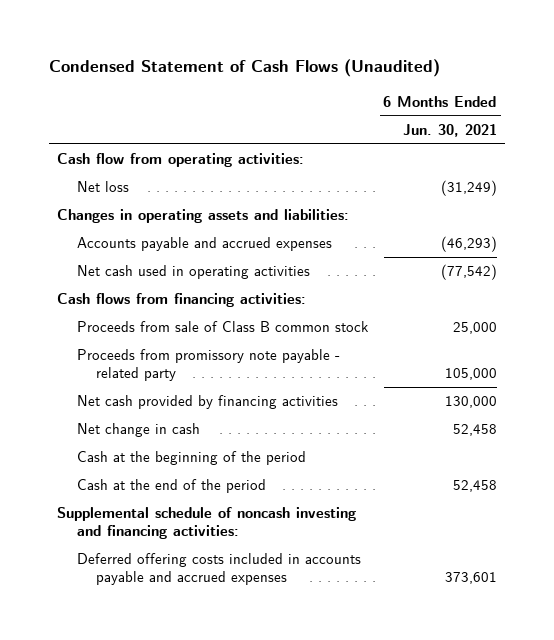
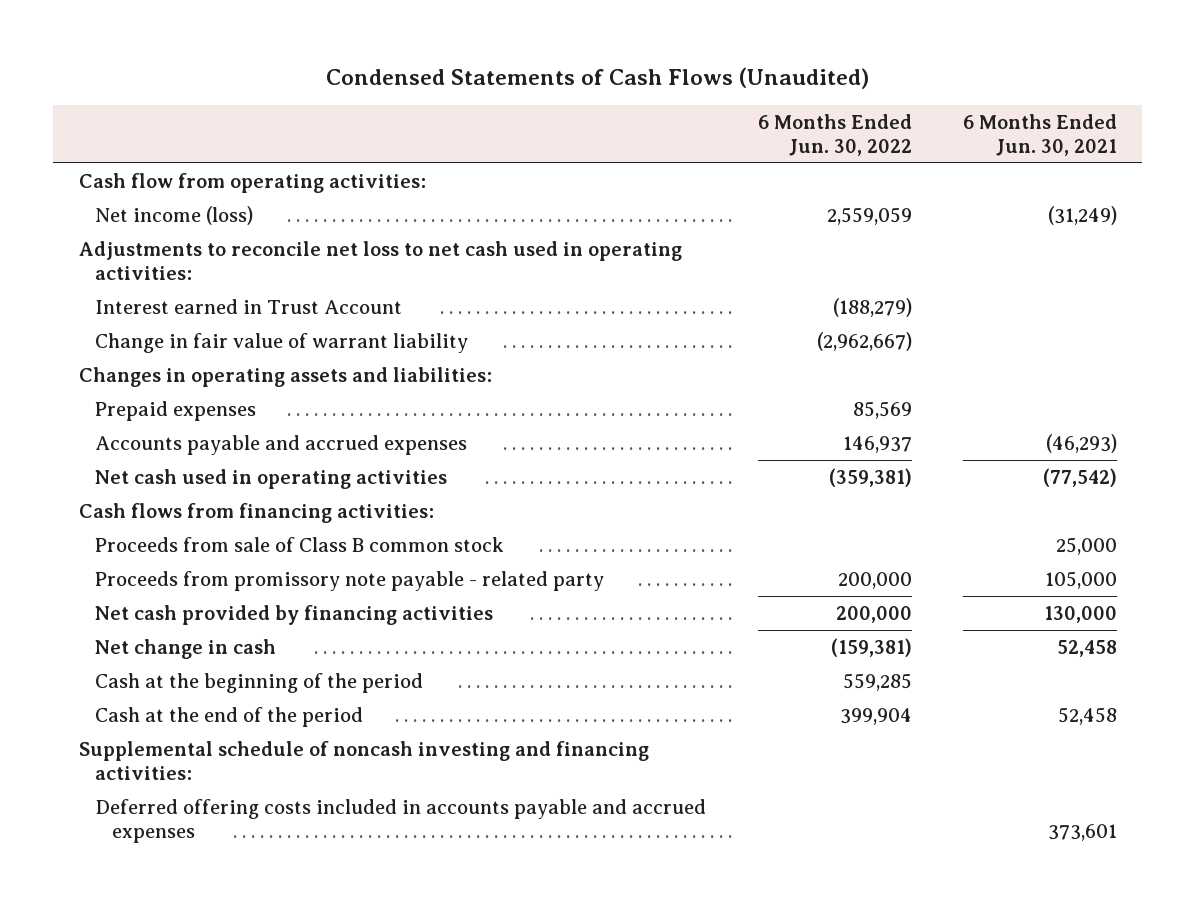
[49,59,441,78] Condensed Statement of Cash Flows (Unaudited) -> [325,66,869,89] Condensed Statements of Cash Flows (Unaudited)
none -> [757,113,912,156] 6 Months Ended Jun. 30, 2022
[76,181,129,193] Net loss -> [95,205,254,225] Net income (loss)
none -> [79,240,683,280] Adjustments to reconcile net loss to net cash used in operating activities:
none -> [95,298,403,314] Interest earned in Trust Account
none -> [95,332,469,353] Change in fair value of warrant liability
none -> [95,400,257,421] Prepaid expenses

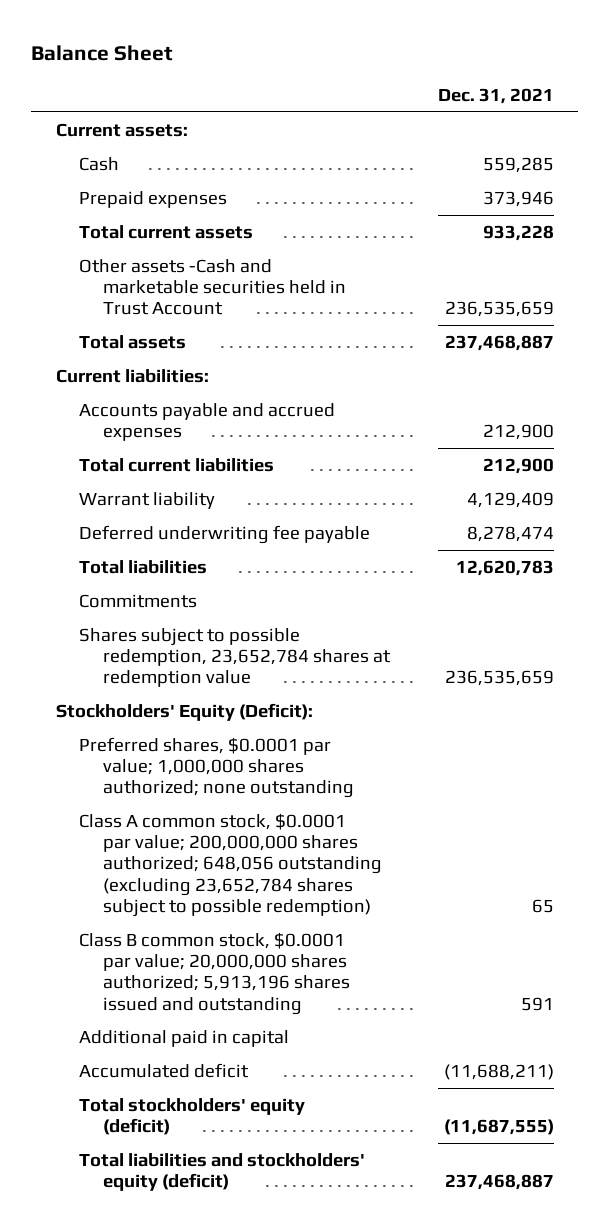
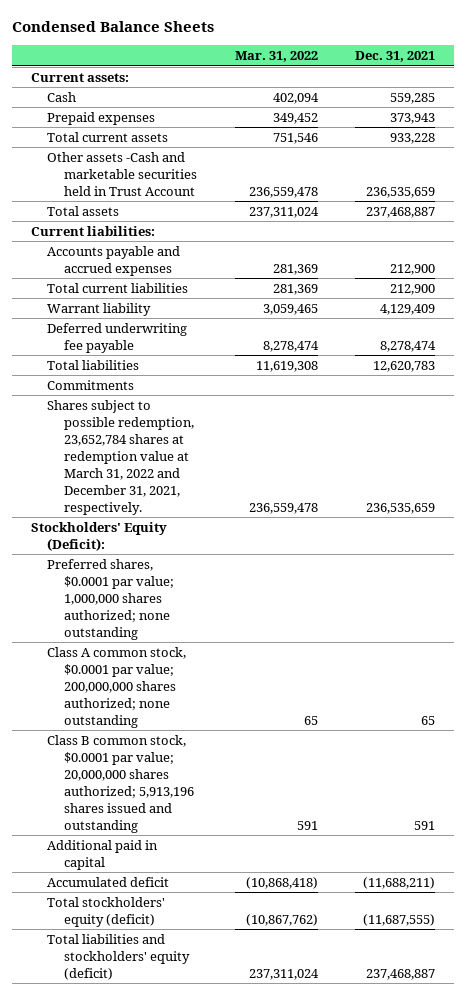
[31,44,174,61] Balance Sheet -> [11,21,214,33] Condensed Balance Sheets
none -> [234,51,318,63] Mar. 31, 2022
[483,190,555,207] 373,946 -> [390,112,436,124] 373,943
[79,627,391,688] Shares subject to possible redemption, 23,652,784 shares at redemption value -> [47,399,195,515] Shares subject to possible redemption, 23,652,784 shares at redemption value at March 31, 2022 and December 31, 2021, respectively.
[79,812,382,917] Class A common stock, $0.0001 par value; 200,000,000 shares authorized; 648,056 outstanding (excluding 23,652,784 shares subject to possible redemption) -> [47,646,187,728] Class A common stock, $0.0001 par value; 200,000,000 shares authorized; none outstanding

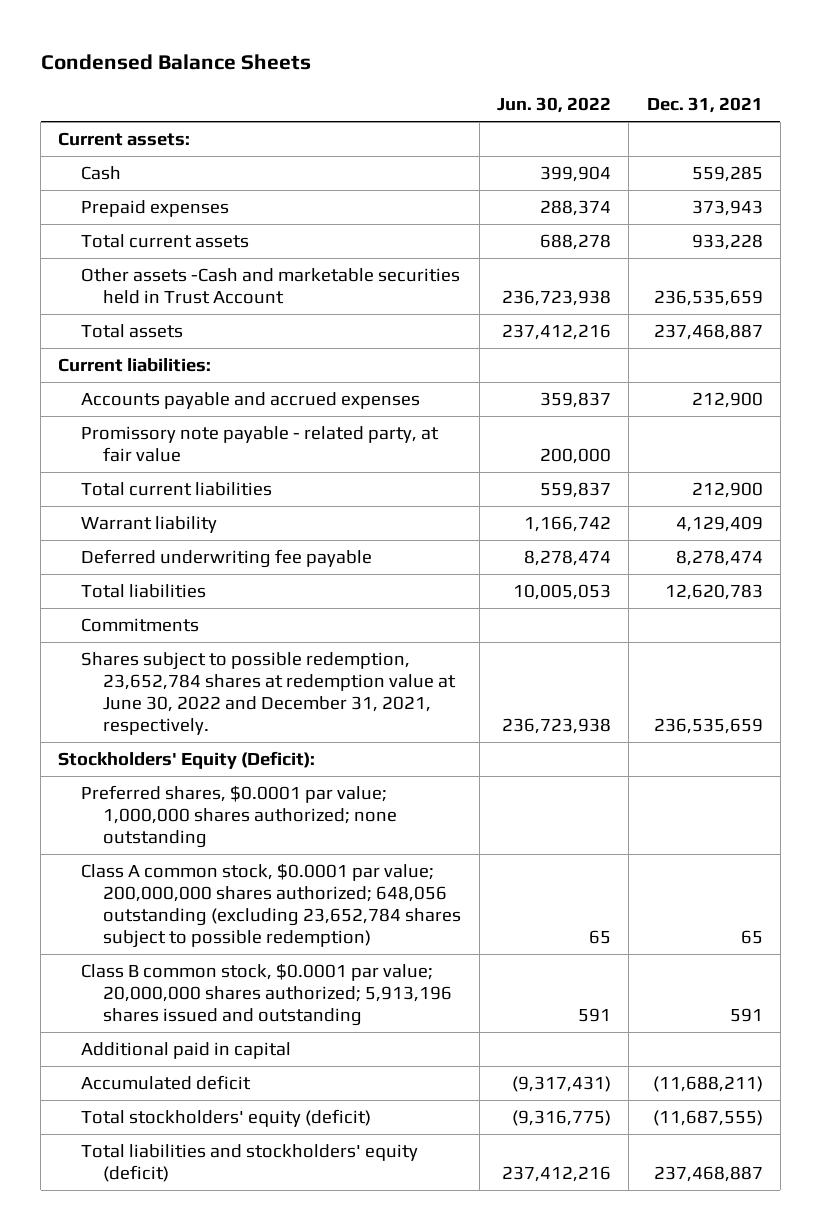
[234,51,318,63] Mar. 31, 2022 -> none
none -> [496,97,611,114] Jun. 30, 2022
none -> [80,425,439,462] Promissory note payable - related party, at fair value
[47,399,195,515] Shares subject to possible redemption, 23,652,784 shares at redemption value at March 31, 2022 and December 31, 2021, respectively. -> [80,651,457,735] Shares subject to possible redemption, 23,652,784 shares at redemption value at June 30, 2022 and December 31, 2021, respectively.
[47,646,187,728] Class A common stock, $0.0001 par value; 200,000,000 shares authorized; none outstanding -> [80,862,462,948] Class A common stock, $0.0001 par value; 200,000,000 shares authorized; 648,056 outstanding (excluding 23,652,784 shares subject to possible redemption)

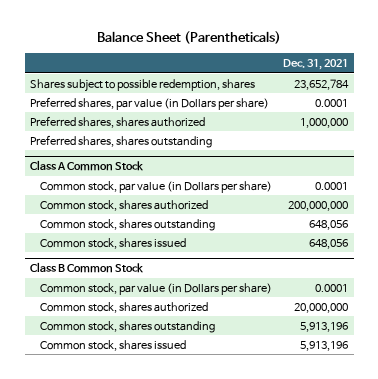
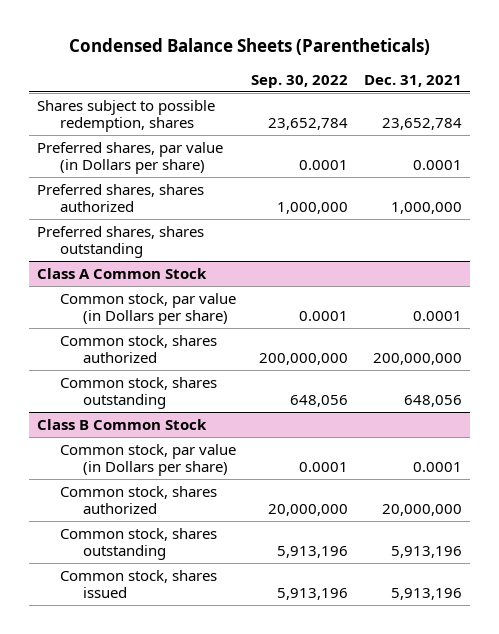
[97,30,282,44] Balance Sheet (Parentheticals) -> [68,38,430,56] Condensed Balance Sheets (Parentheticals)
none -> [251,74,349,88] Sep. 30, 2022
[39,237,186,249] Common stock, shares issued -> none

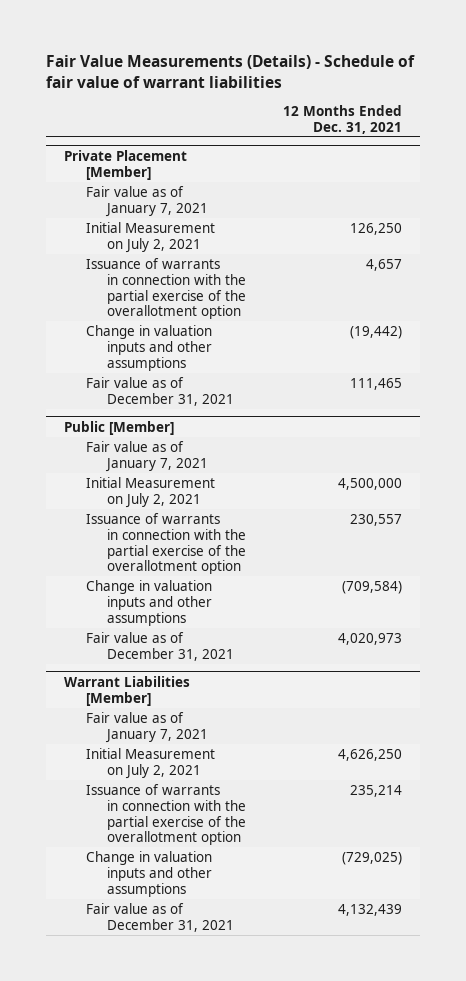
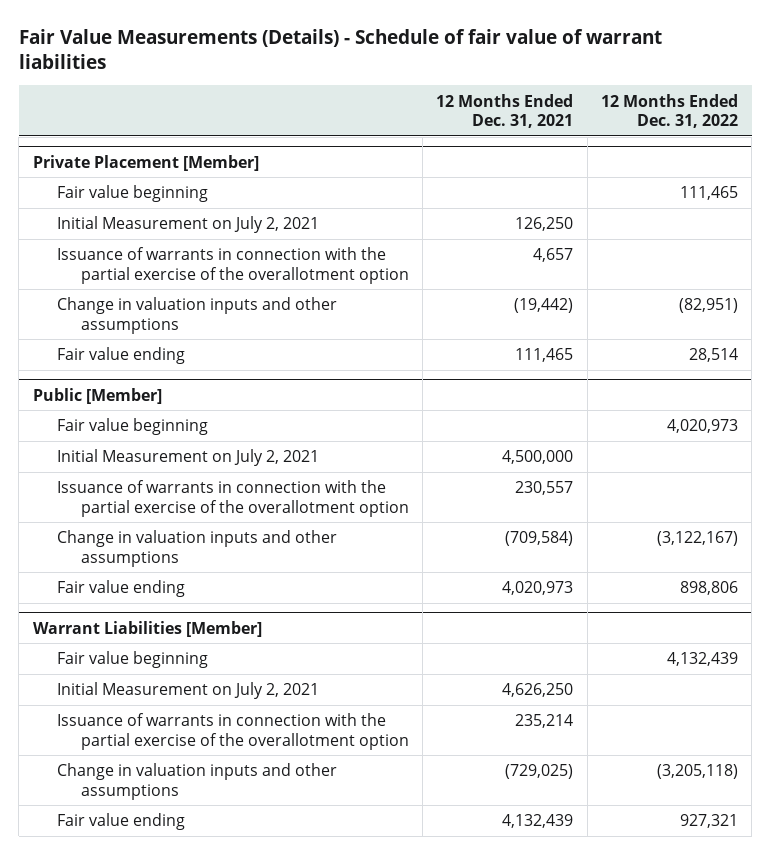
none -> [600,93,738,129] 12 Months Ended Dec. 31, 2022
[85,185,208,217] Fair value as of January 7, 2021 -> [56,185,208,203] Fair value beginning
[85,376,234,406] Fair value as of December 31, 2021 -> [56,347,185,365] Fair value ending
[85,440,208,472] Fair value as of January 7, 2021 -> [56,418,208,436] Fair value beginning
[85,631,234,661] Fair value as of December 31, 2021 -> [56,580,185,598] Fair value ending
[85,711,208,743] Fair value as of January 7, 2021 -> [56,651,208,669] Fair value beginning
[85,902,234,932] Fair value as of December 31, 2021 -> [56,813,185,831] Fair value ending

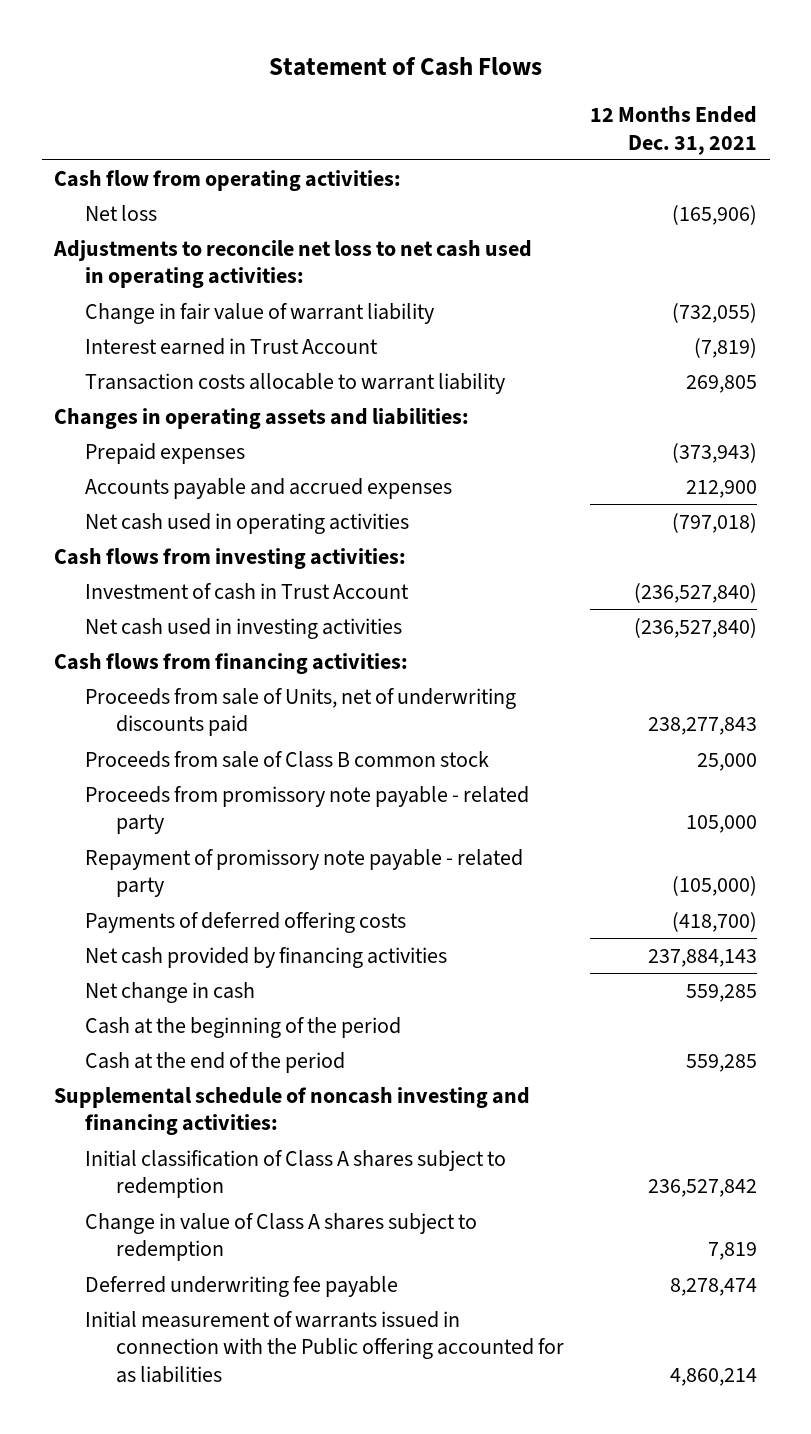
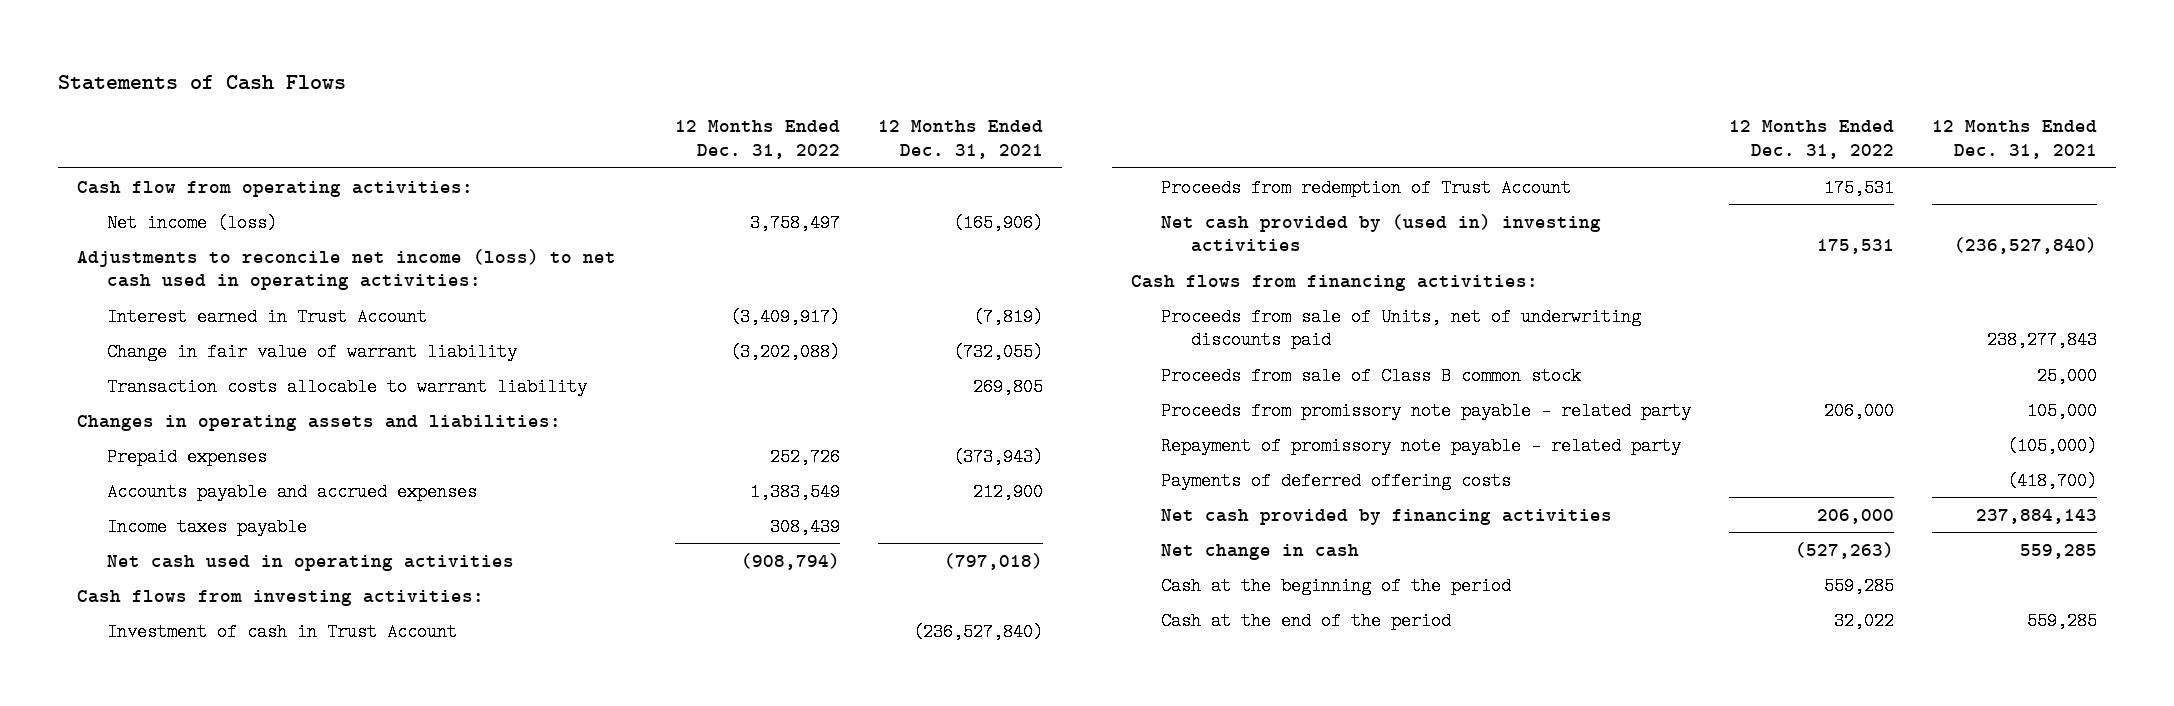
[268,57,542,77] Statement of Cash Flows -> [57,74,346,90] Statements of Cash Flows
none -> [674,120,840,159] 12 Months Ended Dec. 31, 2022
[85,204,158,221] Net loss -> [106,213,277,232] Net income (loss)
[53,239,533,289] Adjustments to reconcile net loss to net cash used in operating activities: -> [76,248,616,291] Adjustments to reconcile net income (loss) to net cash used in operating activities:
[85,302,435,324] Change in fair value of warrant liability -> [106,342,517,361] Change in fair value of warrant liability
none -> [106,517,307,536] Income taxes payable
none -> [1160,178,1571,197] Proceeds from redemption of Trust Account
[85,617,403,639] Net cash used in investing activities -> [1160,213,1601,253] Net cash provided by (used in) investing activities
[54,1086,531,1136] Supplemental schedule of noncash investing and financing activities: -> none
[85,1149,507,1199] Initial classification of Class A shares subject to redemption -> none
[85,1212,478,1262] Change in value of Class A shares subject to redemption -> none
[85,1275,399,1297] Deferred underwriting fee payable -> none
[85,1310,565,1383] Initial measurement of warrants issued in connection with the Public offering accounted for as liabilities -> none

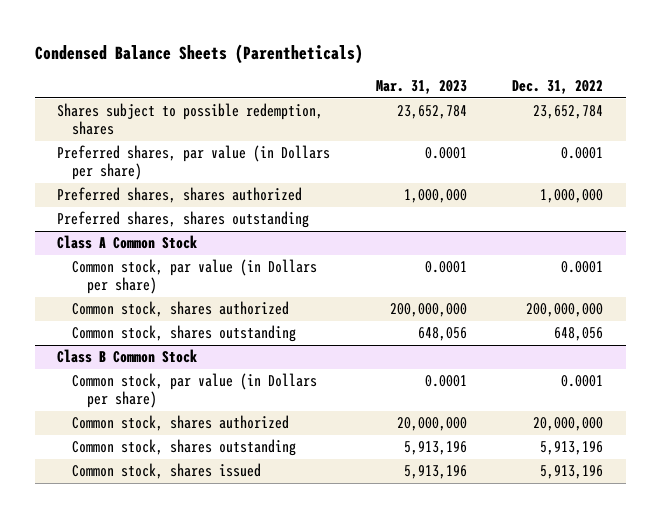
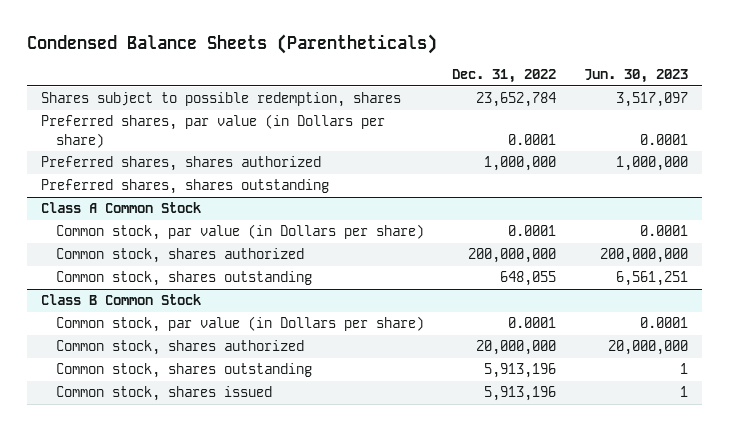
[375,80,467,95] Mar. 31, 2023 -> none
none -> [584,69,689,84] Jun. 30, 2023
[554,327,604,342] 648,056 -> [500,271,557,287] 648,055

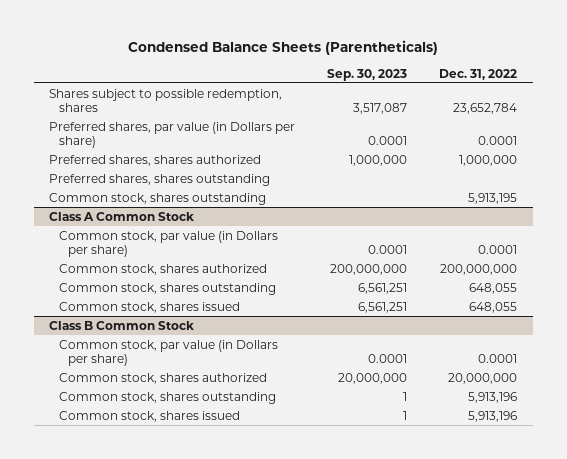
[584,69,689,84] Jun. 30, 2023 -> none
none -> [327,68,408,81] Sep. 30, 2023
none -> [49,192,267,205] Common stock, shares outstanding
none -> [58,301,240,313] Common stock, shares issued

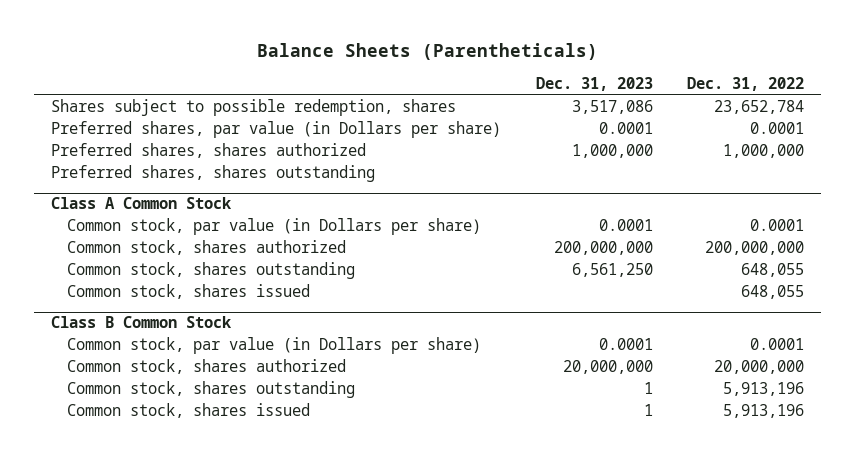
[128,40,439,56] Condensed Balance Sheets (Parentheticals) -> [256,43,598,61] Balance Sheets (Parentheticals)
[327,68,408,81] Sep. 30, 2023 -> none
none -> [535,77,653,92] Dec. 31, 2023
[49,192,267,205] Common stock, shares outstanding -> none

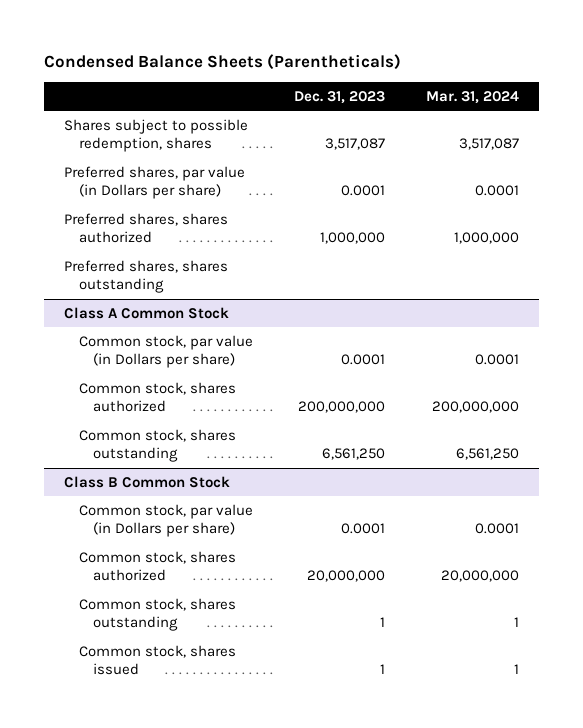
[256,43,598,61] Balance Sheets (Parentheticals) -> [43,53,401,70] Condensed Balance Sheets (Parentheticals)
[687,77,805,92] Dec. 31, 2022 -> none
none -> [425,90,519,104] Mar. 31, 2024
[571,100,653,115] 3,517,086 -> [324,138,385,151] 3,517,087
[67,284,311,300] Common stock, shares issued -> none

